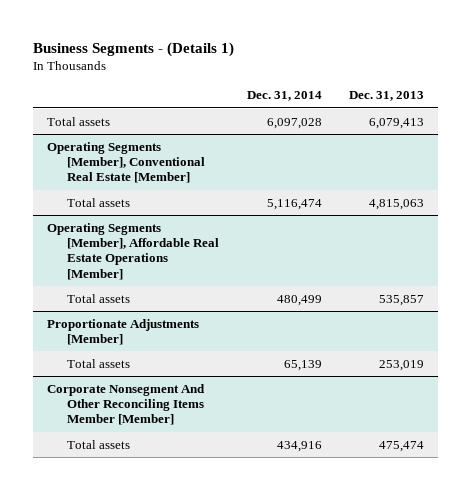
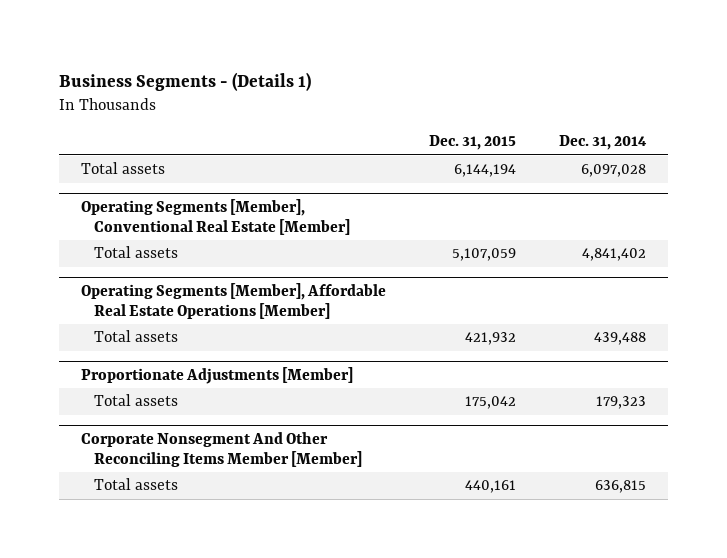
[349,91,425,102] Dec. 31, 2013 -> none
none -> [428,135,516,151] Dec. 31, 2015
[266,198,322,210] 5,116,474 -> [582,248,647,262] 4,841,402
[276,294,322,306] 480,499 -> [594,332,647,346] 439,488
[283,359,322,371] 65,139 -> [596,396,647,410] 179,323
[276,440,322,452] 434,916 -> [595,480,647,494] 636,815

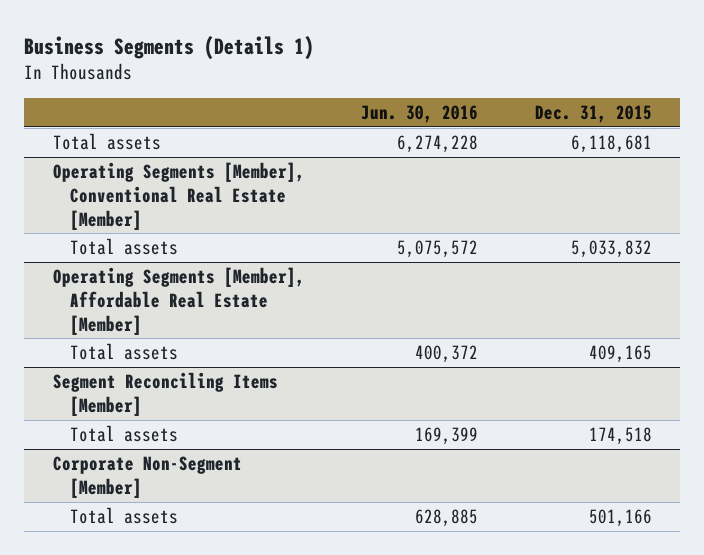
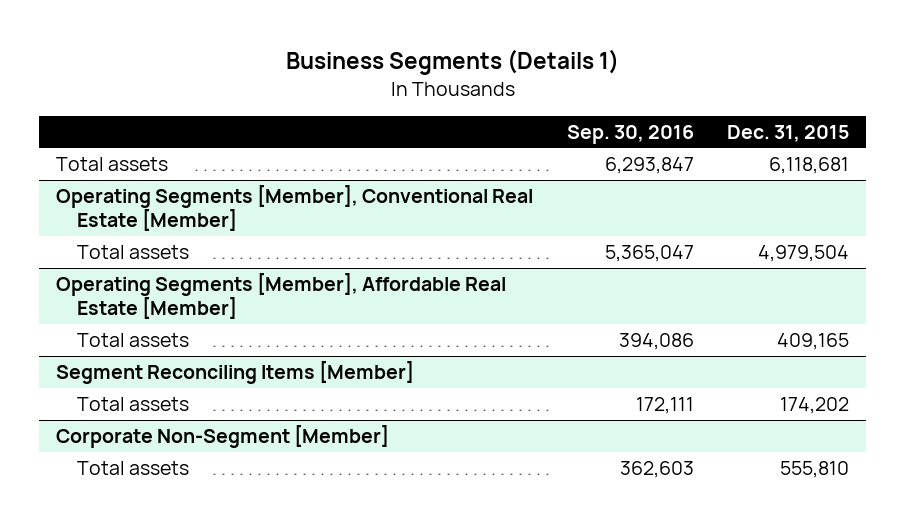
[361,105,479,124] Jun. 30, 2016 -> none
none -> [566,124,694,144] Sep. 30, 2016
[570,239,652,258] 5,033,832 -> [758,245,850,263] 4,979,504
[588,426,652,445] 174,518 -> [780,397,850,415] 174,202
[588,508,652,527] 501,166 -> [780,461,850,479] 555,810

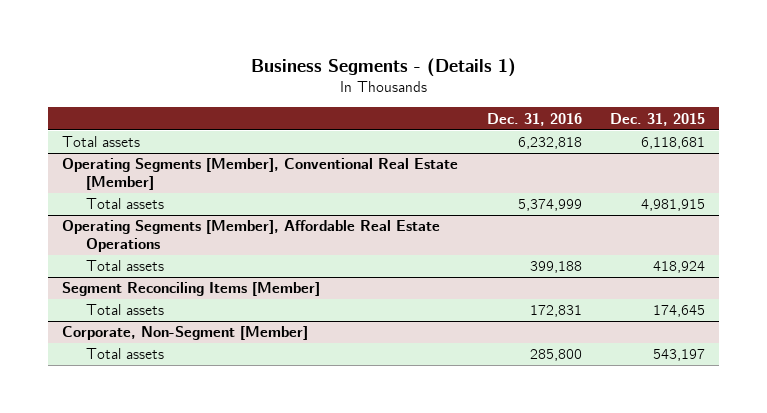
[285,49,619,76] Business Segments (Details 1) -> [250,57,516,77] Business Segments - (Details 1)
[566,124,694,144] Sep. 30, 2016 -> none
none -> [486,112,582,126] Dec. 31, 2016
[758,245,850,263] 4,979,504 -> [641,199,706,212] 4,981,915
[55,273,506,319] Operating Segments [Member], Affordable Real Estate [Member] -> [62,220,441,253] Operating Segments [Member], Affordable Real Estate Operations
[777,333,850,351] 409,165 -> [653,261,706,274] 418,924
[780,397,850,415] 174,202 -> [653,305,706,318] 174,645
[55,425,389,449] Corporate Non-Segment [Member] -> [62,326,309,341] Corporate, Non-Segment [Member]
[780,461,850,479] 555,810 -> [653,349,706,362] 543,197

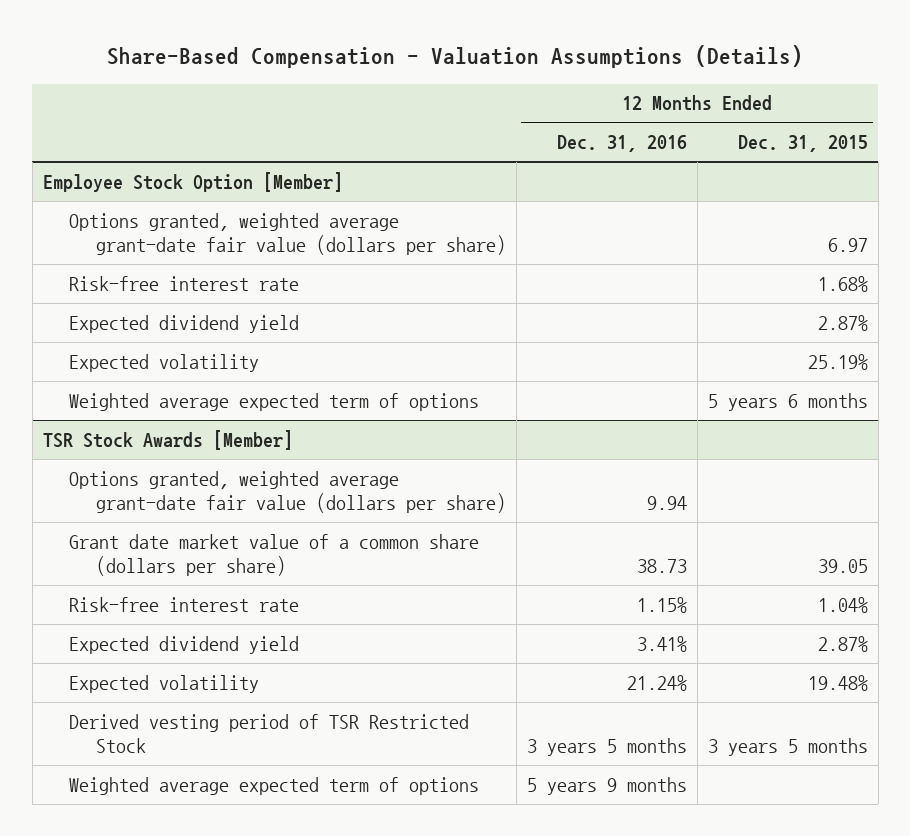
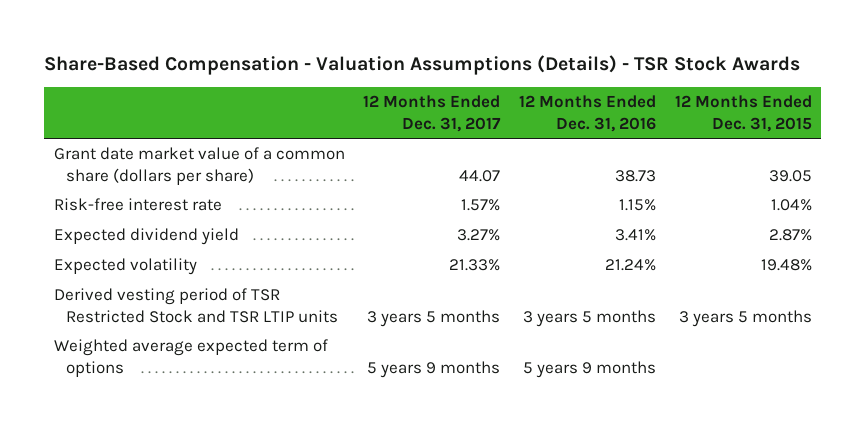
[107,45,804,69] Share-Based Compensation - Valuation Assumptions (Details) -> [44,55,801,76] Share-Based Compensation - Valuation Assumptions (Details) - TSR Stock Awards
none -> [363,95,502,132] 12 Months Ended Dec. 31, 2017
[42,171,343,192] Employee Stock Option [Member] -> none
[69,212,506,255] Options granted, weighted average grant-date fair value (dollars per share) -> none
[69,275,300,291] Risk-free interest rate -> none
[69,314,300,333] Expected dividend yield -> none
[69,353,260,372] Expected volatility -> none
[69,392,480,411] Weighted average expected term of options -> none
[42,429,293,450] TSR Stock Awards [Member] -> none
[69,470,506,513] Options granted, weighted average grant-date fair value (dollars per share) -> none
[69,713,470,753] Derived vesting period of TSR Restricted Stock -> [53,288,339,323] Derived vesting period of TSR Restricted Stock and TSR LTIP units

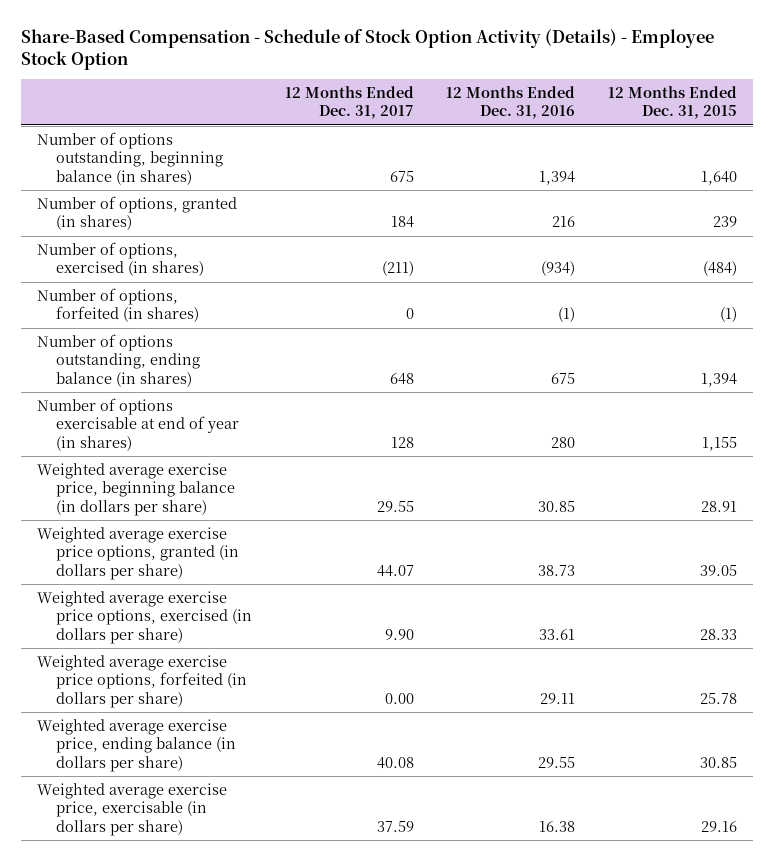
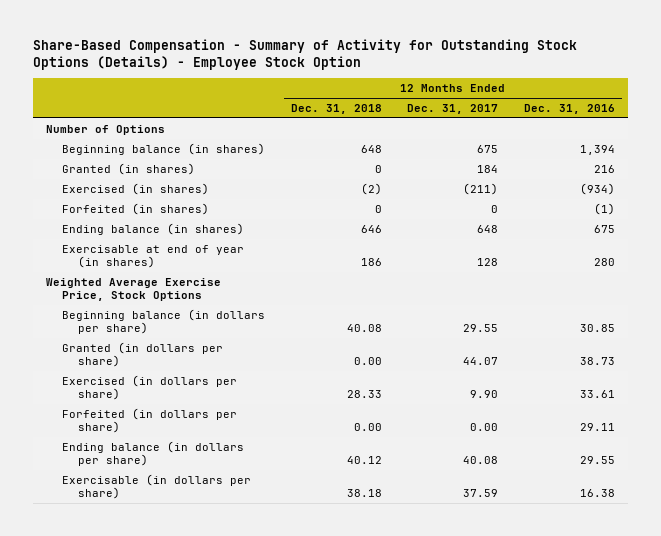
[20,28,714,70] Share-Based Compensation - Schedule of Stock Option Activity (Details) - Employee Stock Option -> [32,39,577,71] Share-Based Compensation - Summary of Activity for Outstanding Stock Options (Details) - Employee Stock Option
[607,85,737,120] 12 Months Ended Dec. 31, 2015 -> none
none -> [290,103,382,114] Dec. 31, 2018
none -> [45,124,165,135] Number of Options
[36,131,224,185] Number of options outstanding, beginning balance (in shares) -> [61,142,265,155] Beginning balance (in shares)
[36,195,237,231] Number of options, granted (in shares) -> [61,162,195,175] Granted (in shares)
[36,241,205,277] Number of options, exercised (in shares) -> [61,182,209,195] Exercised (in shares)
[36,287,200,323] Number of options, forfeited (in shares) -> [61,202,209,215] Forfeited (in shares)
[36,333,201,387] Number of options outstanding, ending balance (in shares) -> [61,222,244,235] Ending balance (in shares)
[36,397,240,451] Number of options exercisable at end of year (in shares) -> [61,244,244,269] Exercisable at end of year (in shares)
none -> [45,277,221,302] Weighted Average Exercise Price, Stock Options
[36,462,236,516] Weighted average exercise price, beginning balance (in dollars per share) -> [61,308,265,335] Beginning balance (in dollars per share)
[36,526,240,580] Weighted average exercise price options, granted (in dollars per share) -> [61,341,223,368] Granted (in dollars per share)
[36,590,253,644] Weighted average exercise price options, exercised (in dollars per share) -> [61,374,237,401] Exercised (in dollars per share)
[36,654,248,708] Weighted average exercise price options, forfeited (in dollars per share) -> [61,407,237,434] Forfeited (in dollars per share)
[36,718,237,772] Weighted average exercise price, ending balance (in dollars per share) -> [61,440,244,467] Ending balance (in dollars per share)
[36,782,227,836] Weighted average exercise price, exercisable (in dollars per share) -> [61,473,251,500] Exercisable (in dollars per share)

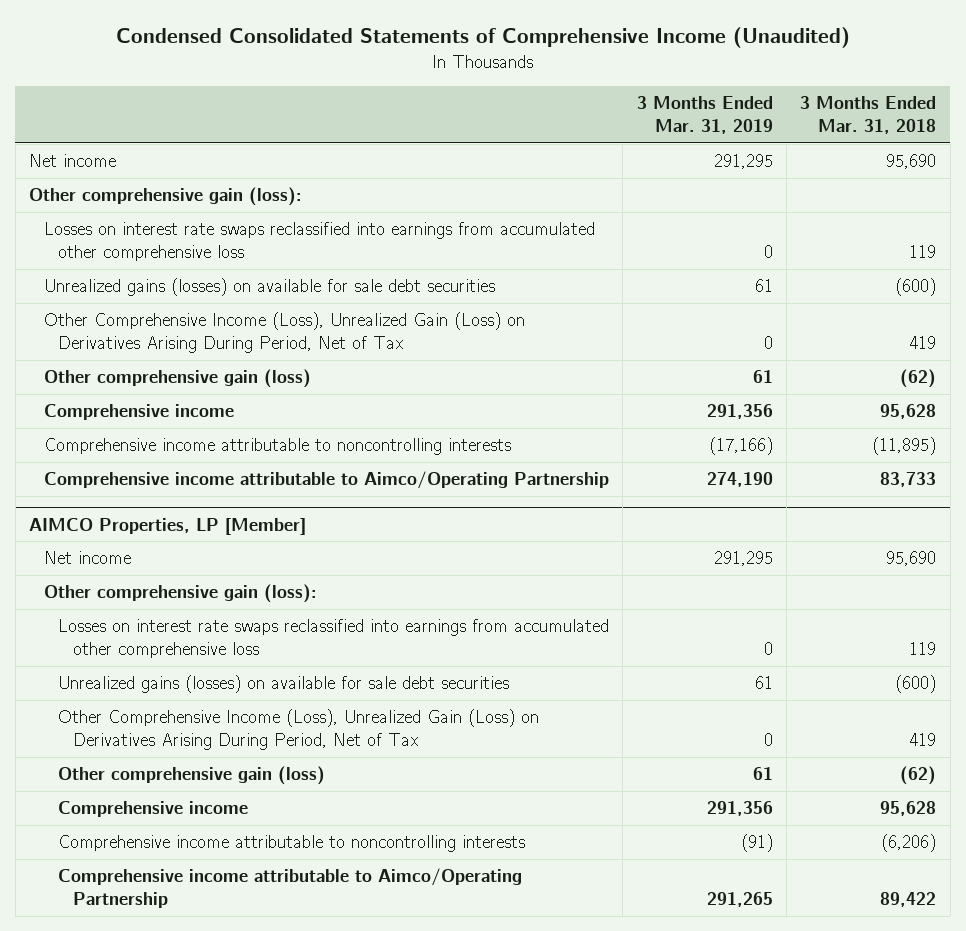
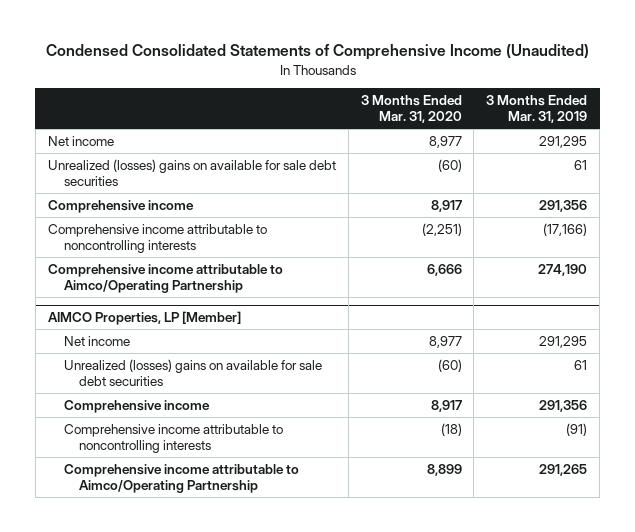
[800,96,937,134] 3 Months Ended Mar. 31, 2018 -> none
none -> [360,95,462,124] 3 Months Ended Mar. 31, 2020
[29,187,303,207] Other comprehensive gain (loss): -> none
[43,222,595,261] Losses on interest rate swaps reclassified into earnings from accumulated other comprehensive loss -> none
[43,312,525,353] Other Comprehensive Income (Loss), Unrealized Gain (Loss) on Derivatives Arising During Period, Net of Tax -> none
[43,369,311,389] Other comprehensive gain (loss) -> none
[43,278,495,297] Unrealized gains (losses) on available for sale debt securities -> [47,158,336,186] Unrealized (losses) gains on available for sale debt securities
[43,584,317,604] Other comprehensive gain (loss): -> none
[58,619,610,658] Losses on interest rate swaps reclassified into earnings from accumulated other comprehensive loss -> none
[58,709,540,750] Other Comprehensive Income (Loss), Unrealized Gain (Loss) on Derivatives Arising During Period, Net of Tax -> none
[58,766,326,786] Other comprehensive gain (loss) -> none
[58,675,510,694] Unrealized gains (losses) on available for sale debt securities -> [63,358,322,386] Unrealized (losses) gains on available for sale debt securities

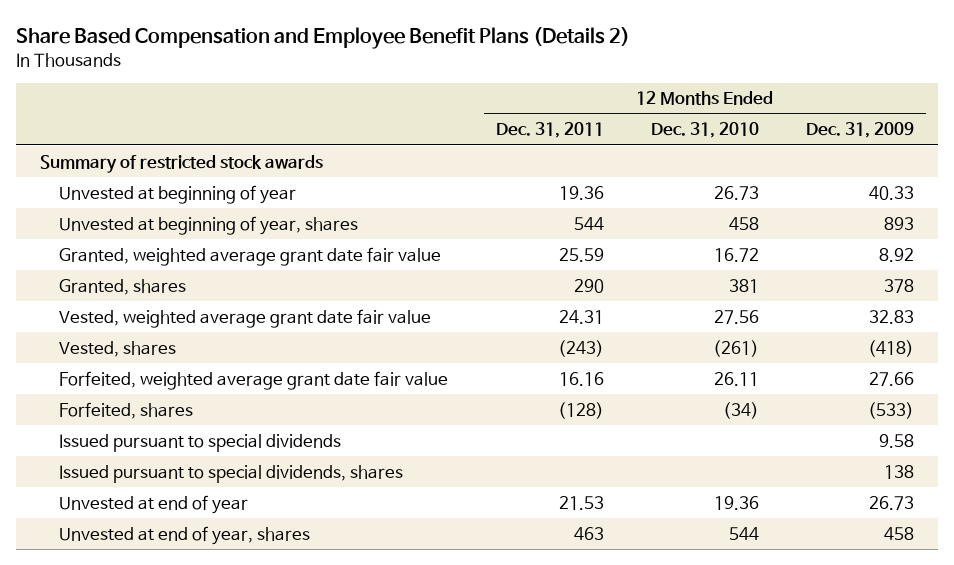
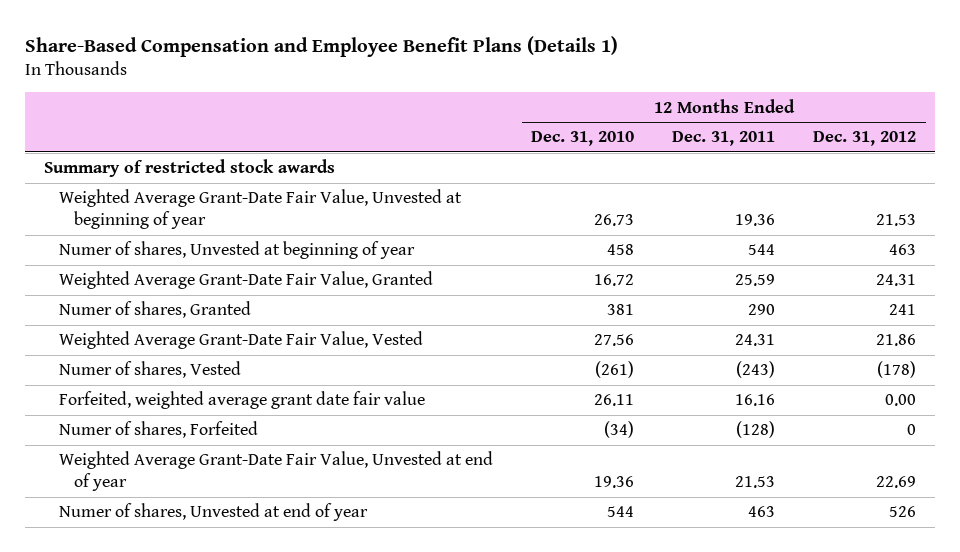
[16,26,631,49] Share Based Compensation and Employee Benefit Plans (Details 2) -> [24,35,618,57] Share-Based Compensation and Employee Benefit Plans (Details 1)
[806,122,915,139] Dec. 31, 2009 -> none
none -> [813,131,917,147] Dec. 31, 2012
[59,184,297,204] Unvested at beginning of year -> [59,189,463,230] Weighted Average Grant-Date Fair Value, Unvested at beginning of year
[59,215,359,235] Unvested at beginning of year, shares -> [59,241,416,260] Numer of shares, Unvested at beginning of year
[59,246,442,266] Granted, weighted average grant date fair value -> [59,271,434,290] Weighted Average Grant-Date Fair Value, Granted
[59,278,187,295] Granted, shares -> [59,301,252,319] Numer of shares, Granted
[59,308,432,328] Vested, weighted average grant date fair value -> [59,331,424,350] Weighted Average Grant-Date Fair Value, Vested
[59,340,177,357] Vested, shares -> [59,361,242,379] Numer of shares, Vested
[59,433,342,452] Issued pursuant to special dividends -> none
[59,464,404,483] Issued pursuant to special dividends, shares -> none
[59,401,194,419] Forfeited, shares -> [59,421,259,439] Numer of shares, Forfeited
[59,494,249,514] Unvested at end of year -> [59,451,494,492] Weighted Average Grant-Date Fair Value, Unvested at end of year
[59,525,311,545] Unvested at end of year, shares -> [59,503,369,522] Numer of shares, Unvested at end of year

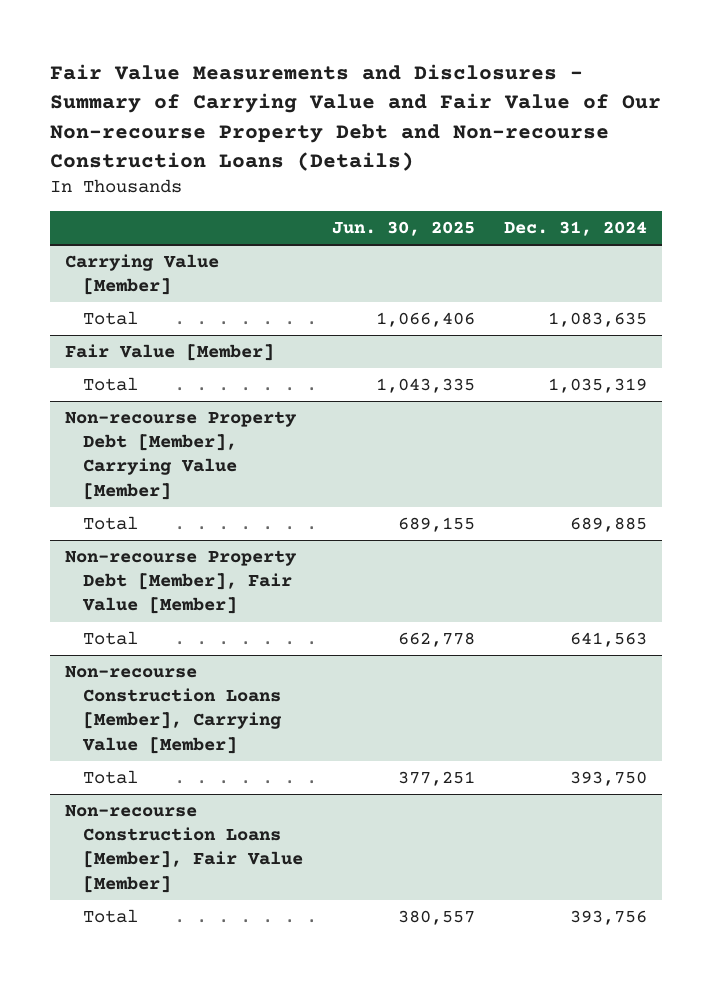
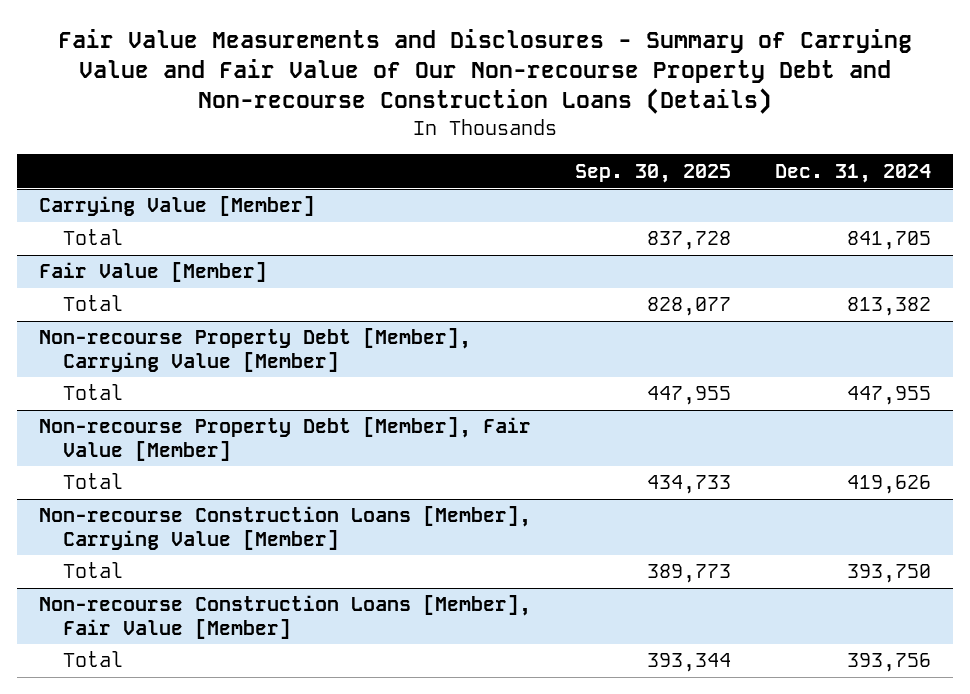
[332,221,476,237] Jun. 30, 2025 -> none
none -> [575,163,732,183] Sep. 30, 2025
[548,312,648,328] 1,083,635 -> [846,231,931,251] 841,705
[548,378,648,394] 1,035,319 -> [846,297,931,317] 813,382
[570,517,648,533] 689,885 -> [846,386,931,406] 447,955
[570,632,648,648] 641,563 -> [846,475,931,495] 419,626

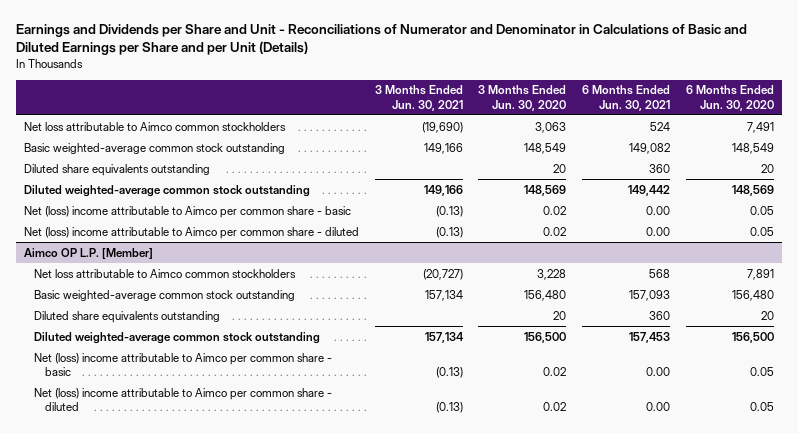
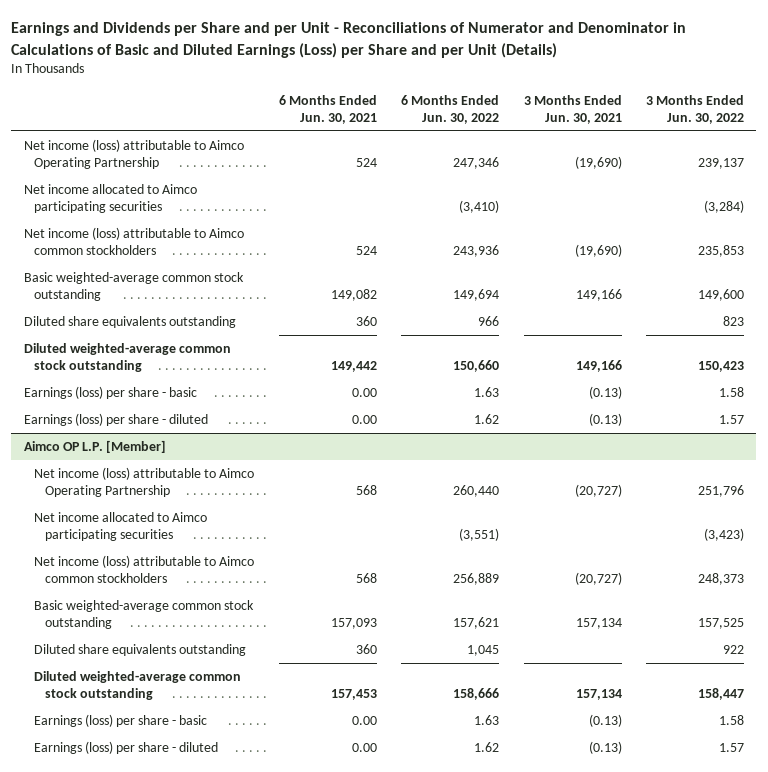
[16,24,748,56] Earnings and Dividends per Share and Unit - Reconciliations of Numerator and Denominator in Calculations of Basic and Diluted Earnings per Share and per Unit (Details) -> [11,22,687,58] Earnings and Dividends per Share and per Unit - Reconciliations of Numerator and Denominator in Calculations of Basic and Diluted Earnings (Loss) per Share and per Unit (Details)
[478,85,567,111] 3 Months Ended Jun. 30, 2020 -> none
[685,85,774,111] 6 Months Ended Jun. 30, 2020 -> none
none -> [401,95,500,125] 6 Months Ended Jun. 30, 2022
none -> [646,95,745,125] 3 Months Ended Jun. 30, 2022
[23,121,286,131] Net loss attributable to Aimco common stockholders -> [23,138,244,169] Net income (loss) attributable to Aimco Operating Partnership
none -> [23,183,197,213] Net income allocated to Aimco participating securities
none -> [23,226,244,255] Net income (loss) attributable to Aimco common stockholders
[23,205,351,218] Net (loss) income attributable to Aimco per common share - basic -> [23,385,197,399] Earnings (loss) per share - basic
[23,226,359,239] Net (loss) income attributable to Aimco per common share - diluted -> [23,412,208,426] Earnings (loss) per share - diluted
[34,268,297,278] Net loss attributable to Aimco common stockholders -> [34,466,255,497] Net income (loss) attributable to Aimco Operating Partnership
none -> [34,511,208,541] Net income allocated to Aimco participating securities
none -> [34,554,255,583] Net income (loss) attributable to Aimco common stockholders
[34,352,333,377] Net (loss) income attributable to Aimco per common share - basic -> [34,713,208,727] Earnings (loss) per share - basic
[34,387,333,412] Net (loss) income attributable to Aimco per common share - diluted -> [34,740,219,754] Earnings (loss) per share - diluted

